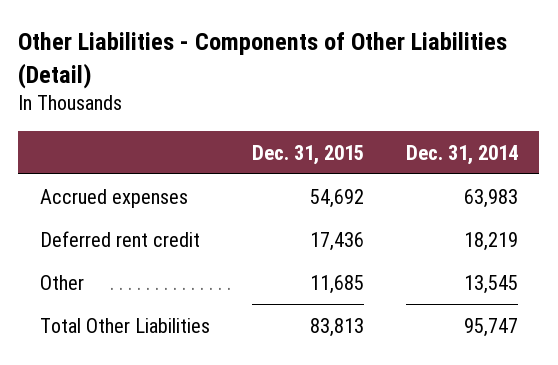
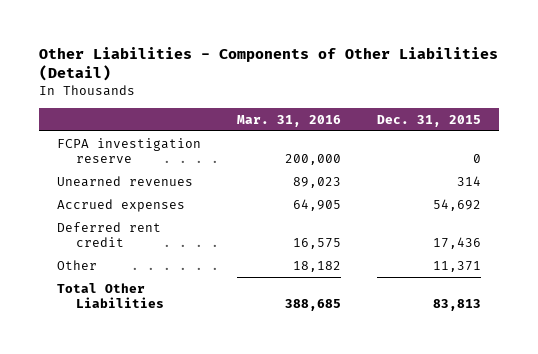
[406,144,519,165] Dec. 31, 2014 -> none
none -> [237,114,342,127] Mar. 31, 2016
none -> [57,137,202,163] FCPA investigation reserve
none -> [57,175,194,187] Unearned revenues
[309,274,364,294] 11,685 -> [433,260,482,272] 11,371

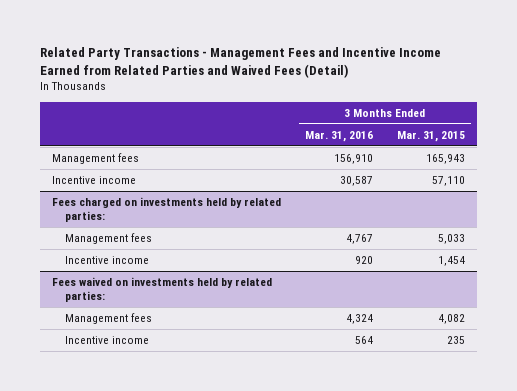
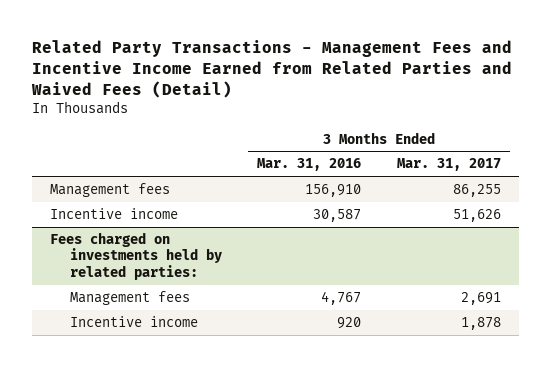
[397,130,466,142] Mar. 31, 2015 -> none
none -> [396,158,501,172] Mar. 31, 2017
[51,277,272,302] Fees waived on investments held by related parties: -> none
[65,313,153,325] Management fees -> none
[65,336,150,345] Incentive income -> none

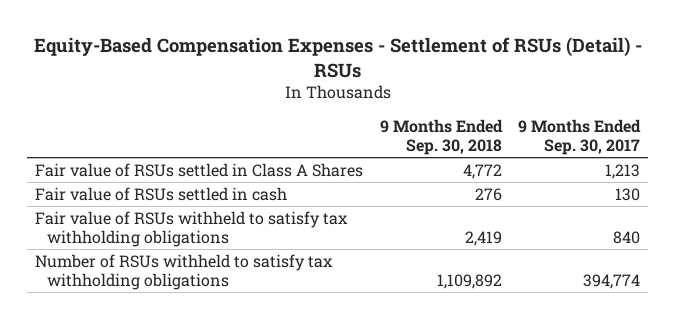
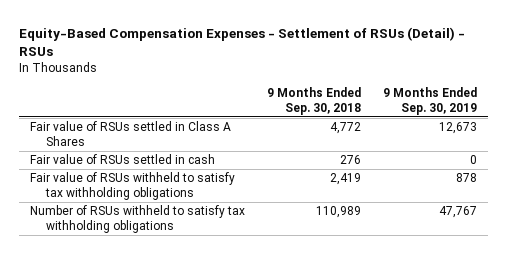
[518,118,642,155] 9 Months Ended Sep. 30, 2017 -> none
none -> [383,87,478,116] 9 Months Ended Sep. 30, 2019
[436,273,502,289] 1,109,892 -> [316,206,362,219] 110,989

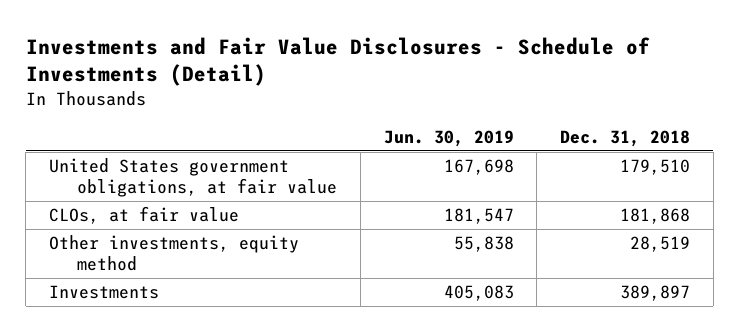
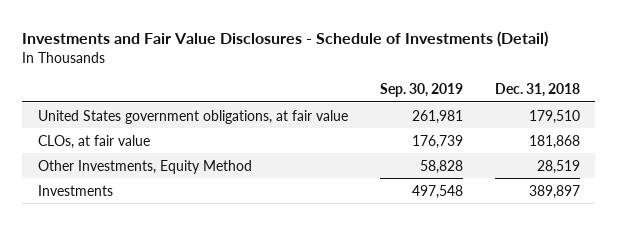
[383,130,514,148] Jun. 30, 2019 -> none
none -> [379,82,463,97] Sep. 30, 2019
[49,235,300,272] Other investments, equity method -> [38,159,253,174] Other Investments, Equity Method

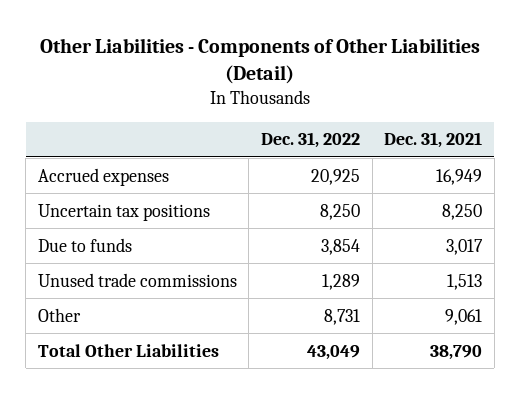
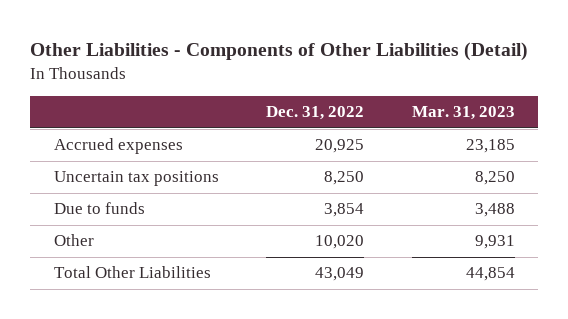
[384,132,483,149] Dec. 31, 2021 -> none
none -> [411,106,515,121] Mar. 31, 2023
[37,272,237,287] Unused trade commissions -> none
[323,308,360,325] 8,731 -> [315,235,365,250] 10,020

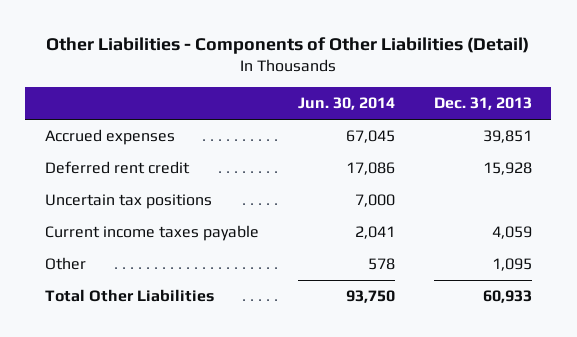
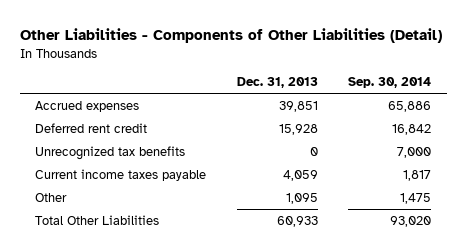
[297,97,395,111] Jun. 30, 2014 -> none
none -> [348,77,432,89] Sep. 30, 2014
[44,194,212,210] Uncertain tax positions -> none
none -> [35,145,186,160] Unrecognized tax benefits

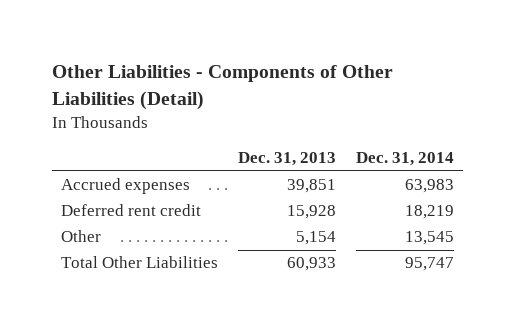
[348,77,432,89] Sep. 30, 2014 -> none
none -> [355,152,454,167] Dec. 31, 2014
[35,145,186,160] Unrecognized tax benefits -> none
[35,168,207,181] Current income taxes payable -> none
[285,192,318,204] 1,095 -> [295,231,336,246] 5,154

